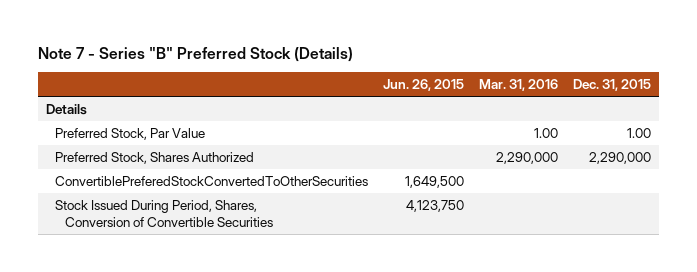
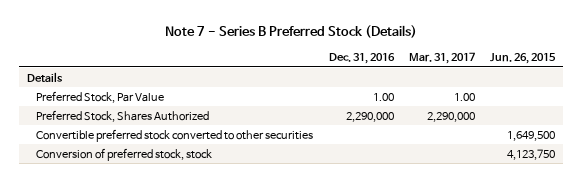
[38,47,354,63] Note 7 - Series "B" Preferred Stock (Details) -> [164,25,417,39] Note 7 - Series B Preferred Stock (Details)
[479,79,559,92] Mar. 31, 2016 -> none
[573,79,652,92] Dec. 31, 2015 -> none
none -> [328,53,395,65] Dec. 31, 2016
none -> [408,52,475,65] Mar. 31, 2017
[55,175,369,186] ConvertiblePreferedStockConvertedToOtherSecurities -> [36,128,314,142] Convertible preferred stock converted to other securities
[55,199,274,227] Stock Issued During Period, Shares, Conversion of Convertible Securities -> [36,147,213,161] Conversion of preferred stock, stock

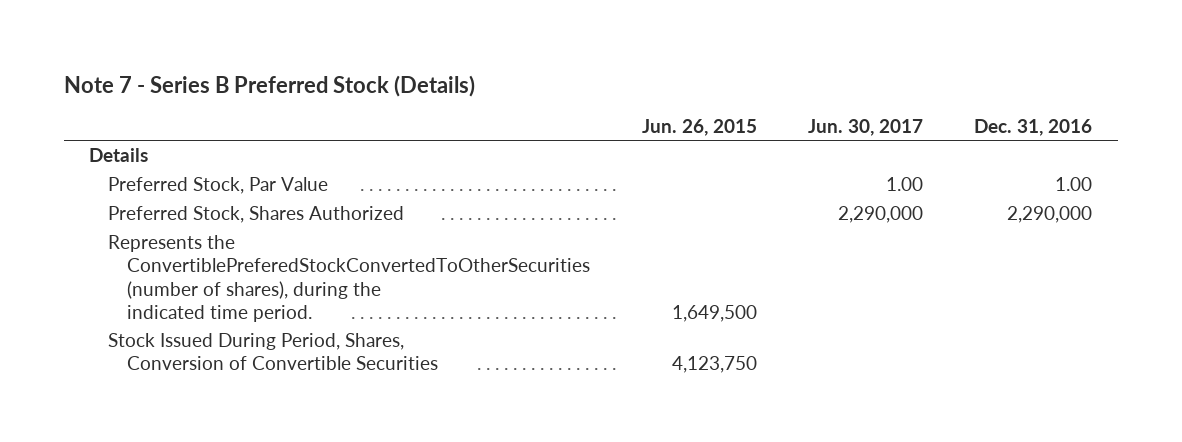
[408,52,475,65] Mar. 31, 2017 -> none
none -> [808,118,924,136] Jun. 30, 2017
[36,128,314,142] Convertible preferred stock converted to other securities -> [108,235,591,322] Represents the ConvertiblePreferedStockConvertedToOtherSecurities (number of shares), during the indicated time period.
[36,147,213,161] Conversion of preferred stock, stock -> [108,333,439,371] Stock Issued During Period, Shares, Conversion of Convertible Securities

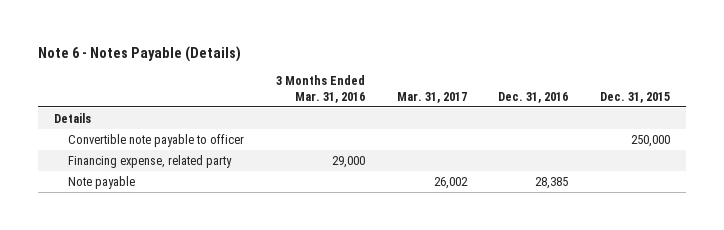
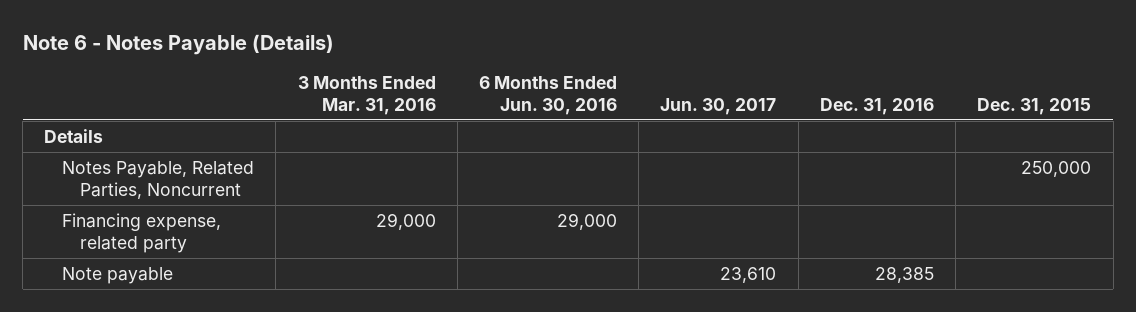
[396,91,467,103] Mar. 31, 2017 -> none
none -> [479,75,618,115] 6 Months Ended Jun. 30, 2016
none -> [660,97,777,115] Jun. 30, 2017
[68,133,245,147] Convertible note payable to officer -> [62,160,255,199] Notes Payable, Related Parties, Noncurrent

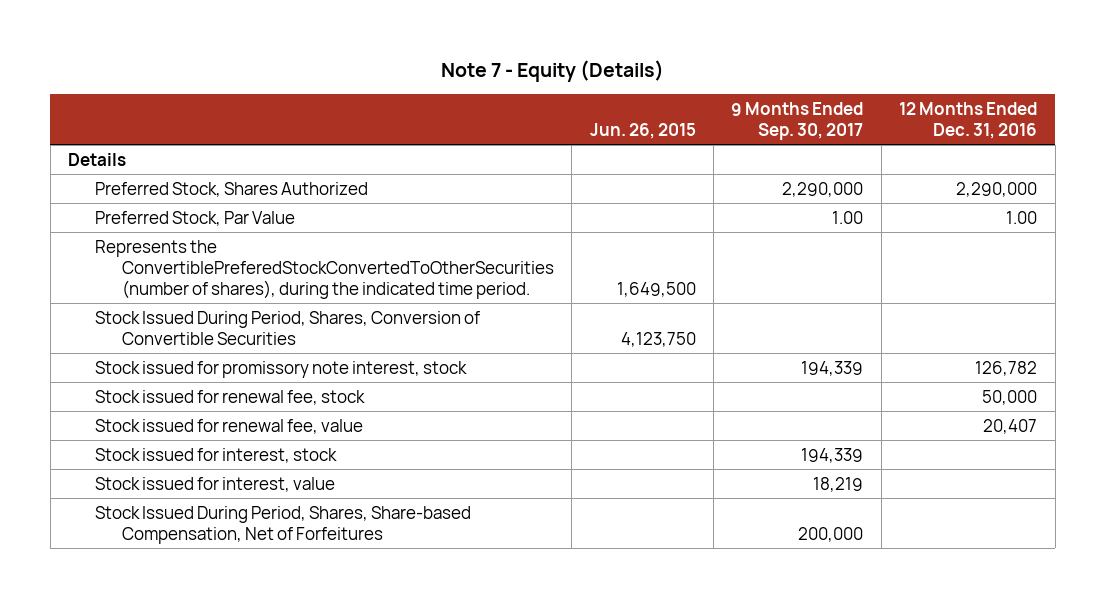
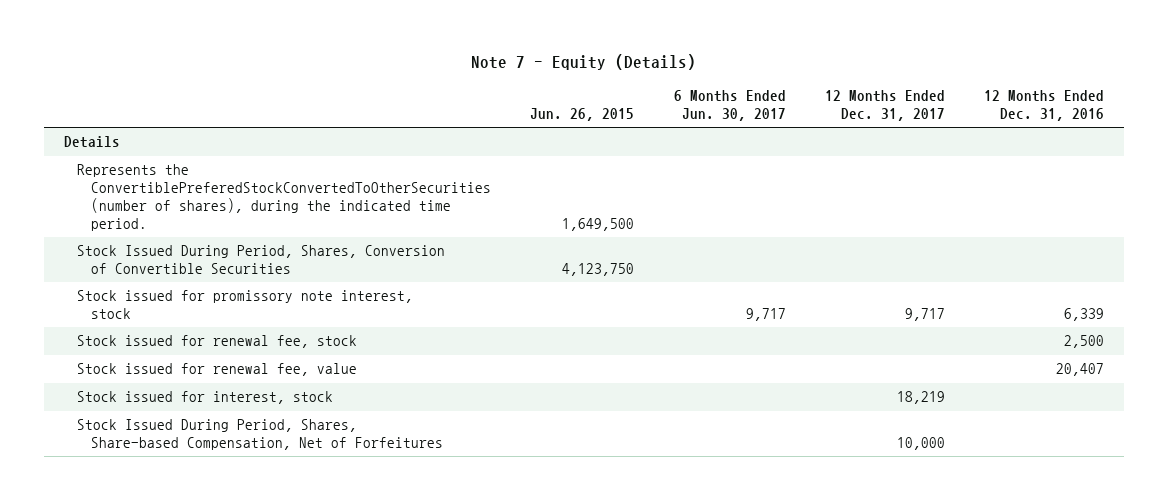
[731,101,864,140] 9 Months Ended Sep. 30, 2017 -> none
none -> [673,90,786,122] 6 Months Ended Jun. 30, 2017
none -> [825,90,946,122] 12 Months Ended Dec. 31, 2017
[94,181,368,197] Preferred Stock, Shares Authorized -> none
[94,210,295,226] Preferred Stock, Par Value -> none
[975,360,1038,376] 126,782 -> [1064,308,1105,322] 6,339
[982,389,1038,405] 50,000 -> [1064,335,1105,349] 2,500
[94,476,335,492] Stock issued for interest, value -> none

